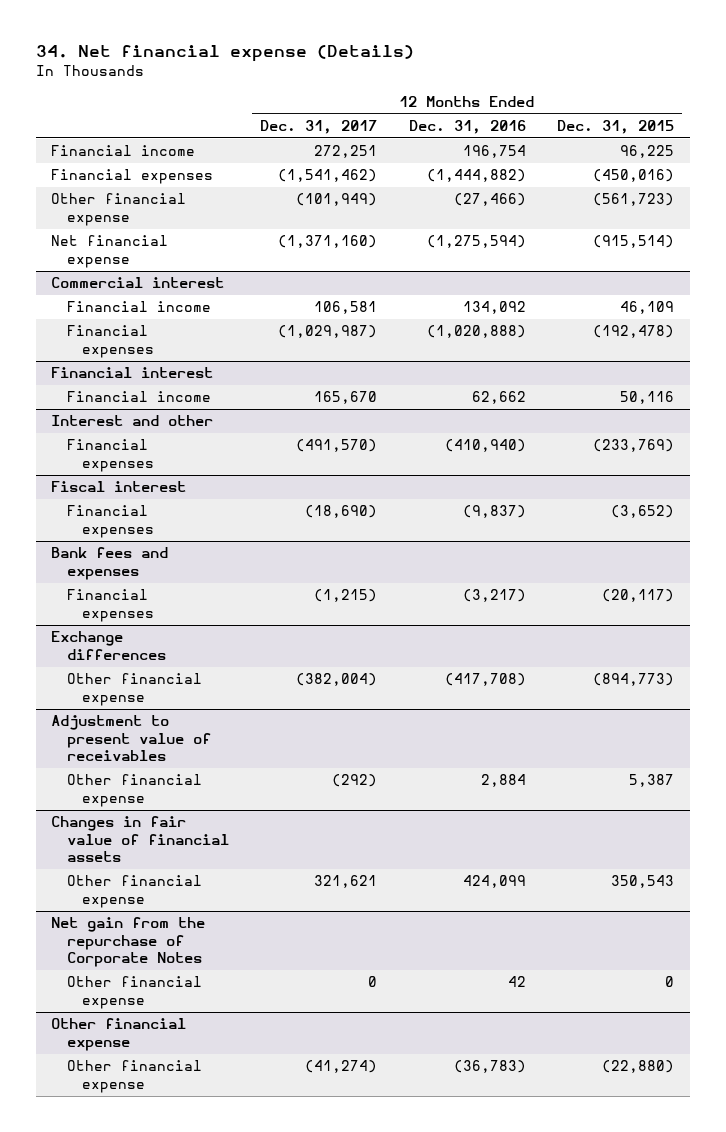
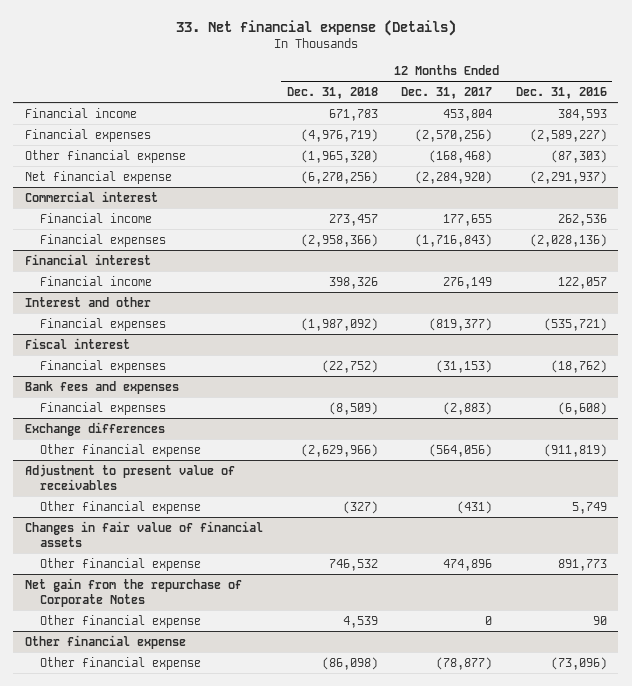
[35,45,414,63] 34. Net financial expense (Details) -> [175,20,456,37] 33. Net financial expense (Details)
[557,120,675,135] Dec. 31, 2015 -> none
none -> [286,87,378,100] Dec. 31, 2018
[314,145,378,159] 272,251 -> [443,108,493,121] 453,804
[462,145,526,159] 196,754 -> [557,108,607,121] 384,593
[278,169,378,183] (1,541,462) -> [415,128,493,142] (2,570,256)
[426,169,526,183] (1,444,882) -> [529,128,607,142] (2,589,227)
[296,193,378,207] (101,949) -> [429,149,493,163] (168,468)
[453,193,526,207] (27,466) -> [550,149,607,163] (87,303)
[278,235,378,249] (1,371,160) -> [415,170,493,184] (2,284,920)
[426,235,526,249] (1,275,594) -> [529,170,607,184] (2,291,937)
[314,301,378,315] 106,581 -> [443,213,493,226] 177,655
[462,301,526,315] 134,092 -> [557,213,607,226] 262,536
[278,325,378,339] (1,029,987) -> [415,233,493,247] (1,716,843)
[426,325,526,339] (1,020,888) -> [529,233,607,247] (2,028,136)
[314,391,378,405] 165,670 -> [443,276,493,289] 276,149
[471,391,526,405] 62,662 -> [557,276,607,289] 122,057
[296,439,378,453] (491,570) -> [429,317,493,331] (819,377)
[444,439,526,453] (410,940) -> [543,317,607,331] (535,721)
[305,505,378,519] (18,690) -> [436,359,493,373] (31,153)
[462,505,526,519] (9,837) -> [550,359,607,373] (18,762)
[314,589,378,603] (1,215) -> [443,401,493,415] (2,883)
[462,589,526,603] (3,217) -> [557,401,607,415] (6,608)
[296,673,378,687] (382,004) -> [429,443,493,457] (564,056)
[444,673,526,687] (417,708) -> [543,443,607,457] (911,819)
[332,774,378,788] (292) -> [457,500,493,514] (431)
[480,774,526,788] 2,884 -> [571,501,607,514] 5,749
[314,875,378,889] 321,621 -> [443,558,493,571] 474,896
[462,875,526,889] 424,099 -> [557,558,607,571] 891,773
[507,976,526,988] 42 -> [592,615,607,625] 90
[305,1060,378,1074] (41,274) -> [436,656,493,670] (78,877)
[453,1060,526,1074] (36,783) -> [550,656,607,670] (73,096)

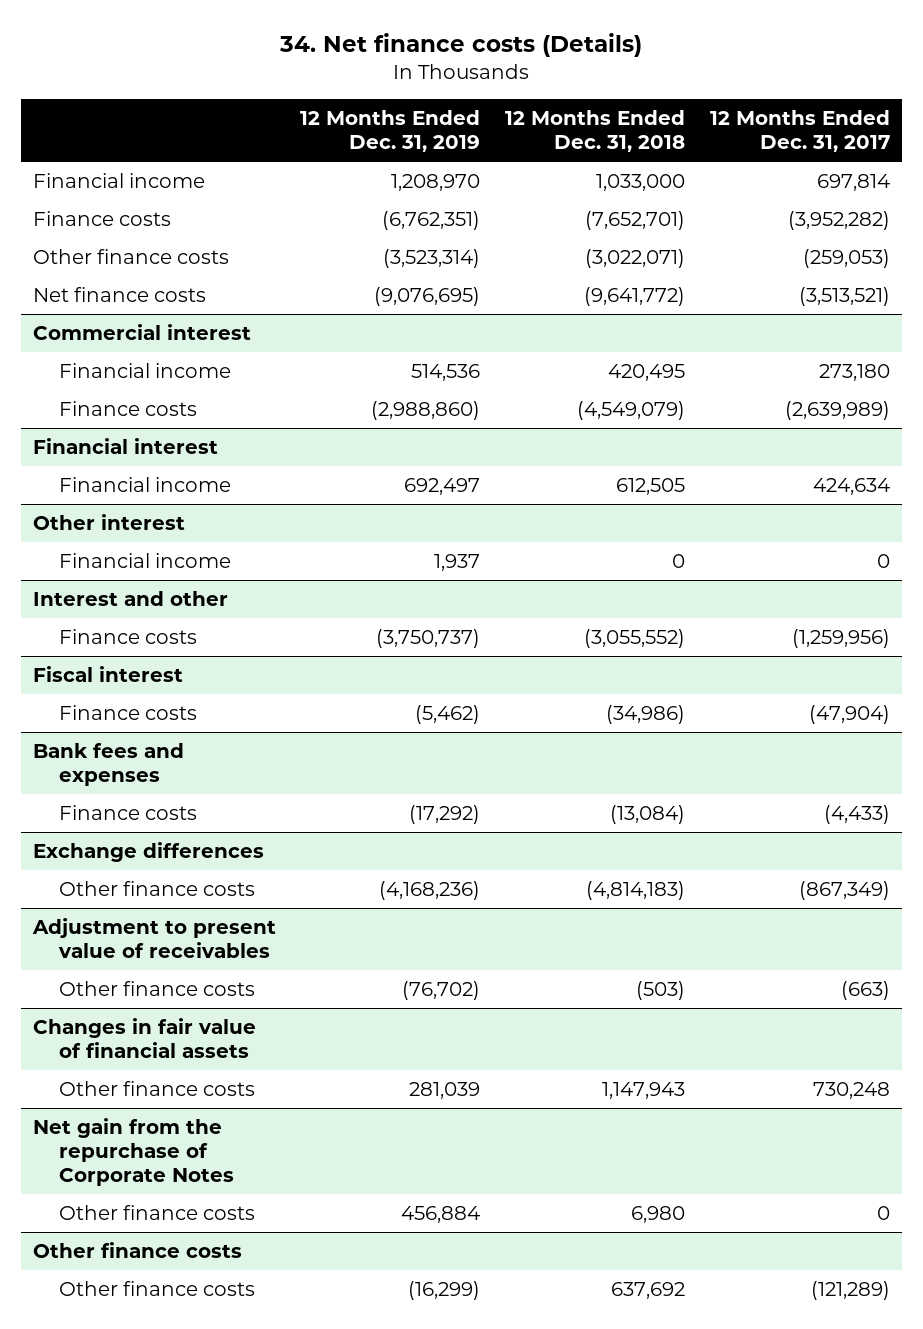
[175,20,456,37] 33. Net financial expense (Details) -> [279,32,643,57] 34. Net finance costs (Details)
[515,87,607,100] Dec. 31, 2016 -> none
none -> [300,110,481,153] 12 Months Ended Dec. 31, 2019
[25,128,152,142] Financial expenses -> none
[25,149,187,163] Other financial expense -> none
[328,108,378,121] 671,783 -> [596,174,686,192] 1,033,000
[443,108,493,121] 453,804 -> [816,174,890,192] 697,814
none -> [32,211,171,227] Finance costs
none -> [32,249,229,265] Other finance costs
[25,170,173,184] Net financial expense -> [32,287,206,303] Net finance costs
[300,170,378,184] (6,270,256) -> [584,287,686,307] (9,641,772)
[415,170,493,184] (2,284,920) -> [798,287,890,307] (3,513,521)
[39,233,166,247] Financial expenses -> none
[328,213,378,226] 273,457 -> [608,364,686,382] 420,495
[443,213,493,226] 177,655 -> [818,364,890,382] 273,180
none -> [58,401,197,417] Finance costs
[328,276,378,289] 398,326 -> [616,478,686,496] 612,505
[443,276,493,289] 276,149 -> [812,478,890,496] 424,634
none -> [32,514,185,531] Other interest
none -> [58,553,231,569] Financial income
[39,317,166,331] Financial expenses -> none
none -> [58,629,197,645] Finance costs
[39,359,166,373] Financial expenses -> none
none -> [58,705,197,721] Finance costs
[39,401,166,415] Financial expenses -> none
none -> [58,805,197,821] Finance costs
[39,443,201,457] Other financial expense -> none
none -> [58,881,255,897] Other finance costs
[39,500,201,514] Other financial expense -> none
none -> [58,981,255,997] Other finance costs
[39,557,201,571] Other financial expense -> none
none -> [58,1081,255,1097] Other finance costs
[39,614,201,628] Other financial expense -> none
[39,656,201,670] Other financial expense -> none
none -> [58,1205,255,1221] Other finance costs
[25,634,187,649] Other financial expense -> [32,1242,242,1259] Other finance costs
none -> [58,1281,255,1297] Other finance costs

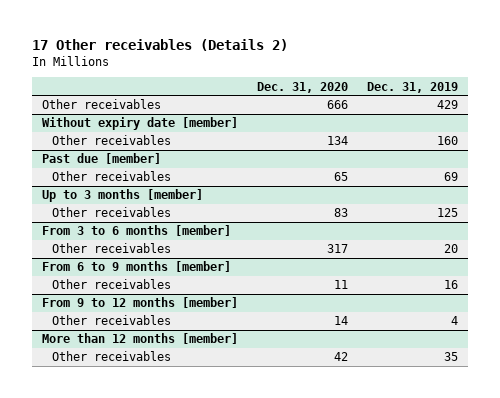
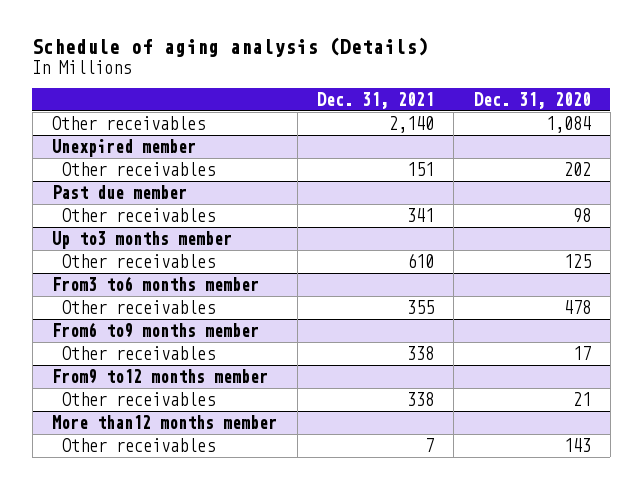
[32,39,289,52] 17 Other receivables (Details 2) -> [32,37,429,58] Schedule of aging analysis (Details)
[367,81,459,93] Dec. 31, 2019 -> none
none -> [316,91,434,109] Dec. 31, 2021
[327,100,349,110] 666 -> [545,116,591,134] 1,084
[41,117,238,131] Without expiry date [member] -> [52,139,197,158] Unexpired member
[327,136,349,146] 134 -> [563,162,591,177] 202
[41,153,161,165] Past due [member] -> [52,185,188,200] Past due member
[334,172,349,182] 65 -> [572,208,591,224] 98
[41,189,203,203] Up to 3 months [member] -> [52,231,233,250] Up to3 months member
[334,208,349,218] 83 -> [563,254,591,269] 125
[41,225,231,237] From 3 to 6 months [member] -> [52,276,260,292] From3 to6 months member
[327,244,349,254] 317 -> [563,300,591,315] 478
[41,261,231,273] From 6 to 9 months [member] -> [52,322,260,339] From6 to9 months member
[334,280,349,290] 11 -> [572,346,591,361] 17
[41,297,238,309] From 9 to 12 months [member] -> [52,369,269,385] From9 to12 months member
[334,316,349,326] 14 -> [572,392,591,407] 21
[41,333,238,345] More than 12 months [member] -> [52,415,278,430] More than12 months member
[334,352,349,362] 42 -> [563,438,591,453] 143

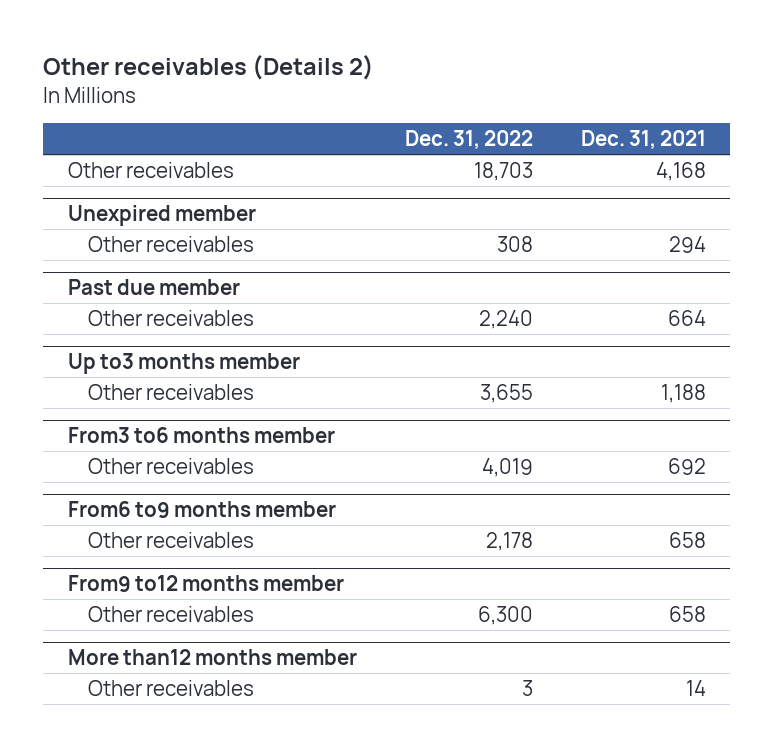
[32,37,429,58] Schedule of aging analysis (Details) -> [43,55,375,81] Other receivables (Details 2)
[473,91,591,109] Dec. 31, 2020 -> none
none -> [404,130,533,150] Dec. 31, 2022
[388,116,434,134] 2,140 -> [656,161,707,181] 4,168
[406,162,434,177] 151 -> [669,235,707,253] 294
[406,208,434,223] 341 -> [668,309,707,326] 664
[406,253,434,269] 610 -> [661,383,707,403] 1,188
[406,300,434,315] 355 -> [668,457,707,475] 692
[406,346,434,361] 338 -> [669,531,707,548] 658
[406,392,434,407] 338 -> [669,605,707,622] 658
[424,438,434,453] 7 -> [686,679,707,696] 14

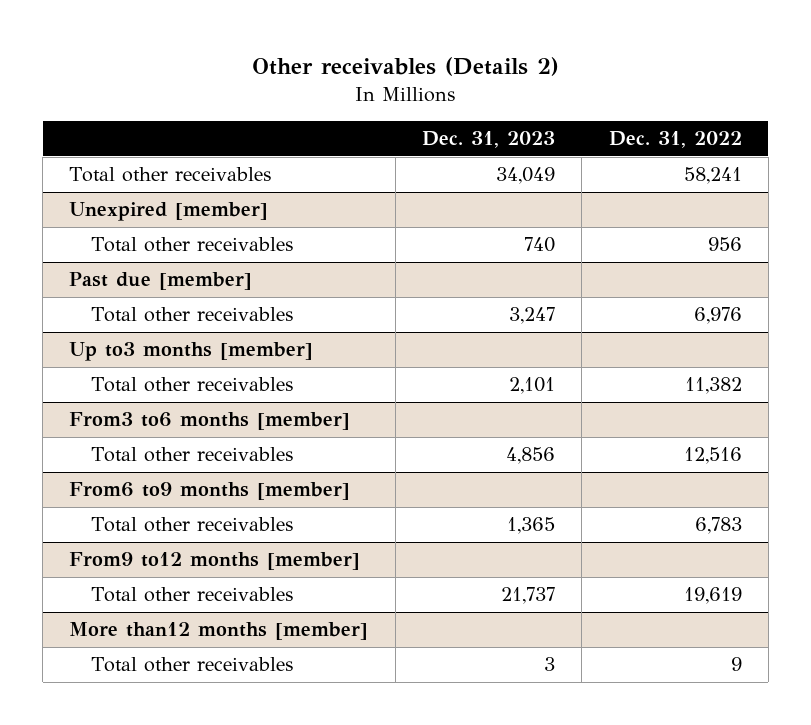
[581,130,707,150] Dec. 31, 2021 -> none
none -> [421,131,555,149] Dec. 31, 2023
[67,161,234,178] Other receivables -> [69,167,272,183] Total other receivables
[473,161,533,181] 18,703 -> [683,167,742,185] 58,241
[67,205,256,227] Unexpired member -> [69,202,269,222] Unexpired [member]
[88,235,255,252] Other receivables -> [90,237,293,253] Total other receivables
[496,235,533,252] 308 -> [707,237,742,252] 956
[67,279,240,296] Past due member -> [69,272,253,291] Past due [member]
[88,309,255,326] Other receivables -> [90,307,293,323] Total other receivables
[478,309,533,329] 2,240 -> [693,307,742,325] 6,976
[67,353,300,375] Up to3 months member -> [69,342,314,362] Up to3 months [member]
[88,383,255,400] Other receivables -> [90,377,293,393] Total other receivables
[479,383,533,403] 3,655 -> [684,377,742,395] 11,382
[67,427,335,444] From3 to6 months member -> [69,412,351,431] From3 to6 months [member]
[88,457,255,474] Other receivables -> [90,447,293,463] Total other receivables
[481,457,533,477] 4,019 -> [683,447,742,465] 12,516
[67,501,336,519] From6 to9 months member -> [69,482,351,501] From6 to9 months [member]
[88,531,255,548] Other receivables -> [90,517,293,533] Total other receivables
[485,531,533,551] 2,178 -> [694,517,742,535] 6,783
[67,575,344,593] From9 to12 months member -> [69,552,361,571] From9 to12 months [member]
[88,605,255,622] Other receivables -> [90,587,293,603] Total other receivables
[477,605,533,625] 6,300 -> [683,587,742,605] 19,619
[67,649,357,666] More than12 months member -> [69,622,369,641] More than12 months [member]
[88,679,255,696] Other receivables -> [90,657,293,673] Total other receivables
[521,679,533,696] 3 -> [730,657,742,672] 9

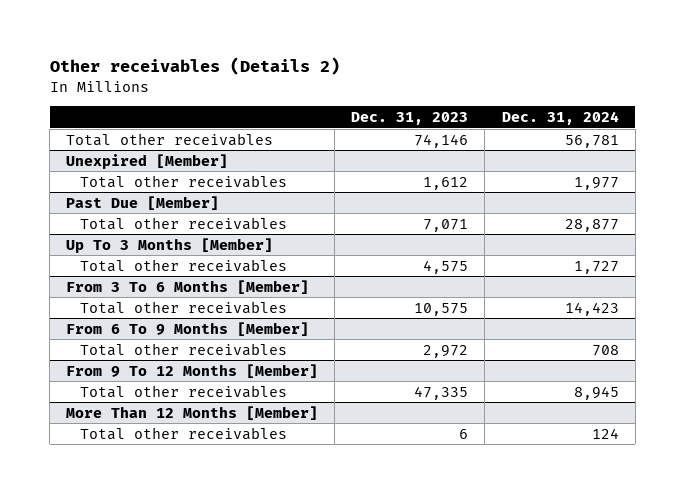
[608,131,742,149] Dec. 31, 2022 -> none
none -> [501,111,619,126] Dec. 31, 2024
[495,167,555,185] 34,049 -> [414,133,469,148] 74,146
[69,202,269,222] Unexpired [member] -> [66,153,229,169] Unexpired [Member]
[523,237,555,253] 740 -> [423,176,469,190] 1,612
[69,272,253,291] Past due [member] -> [66,195,220,210] Past Due [Member]
[508,307,555,325] 3,247 -> [423,218,469,232] 7,071
[69,342,314,362] Up to3 months [member] -> [66,237,274,253] Up To 3 Months [Member]
[508,377,555,395] 2,101 -> [423,259,469,274] 4,575
[69,412,351,431] From3 to6 months [member] -> [66,279,310,294] From 3 To 6 Months [Member]
[505,447,555,465] 4,856 -> [414,302,469,316] 10,575
[69,482,351,501] From6 to9 months [member] -> [66,321,310,336] From 6 To 9 Months [Member]
[506,517,555,535] 1,365 -> [423,344,469,358] 2,972
[69,552,361,571] From9 to12 months [member] -> [66,363,319,378] From 9 To 12 Months [Member]
[500,587,555,605] 21,737 -> [414,385,469,400] 47,335
[69,622,369,641] More than12 months [member] -> [66,405,319,420] More Than 12 Months [Member]
[543,657,555,672] 3 -> [459,428,469,439] 6

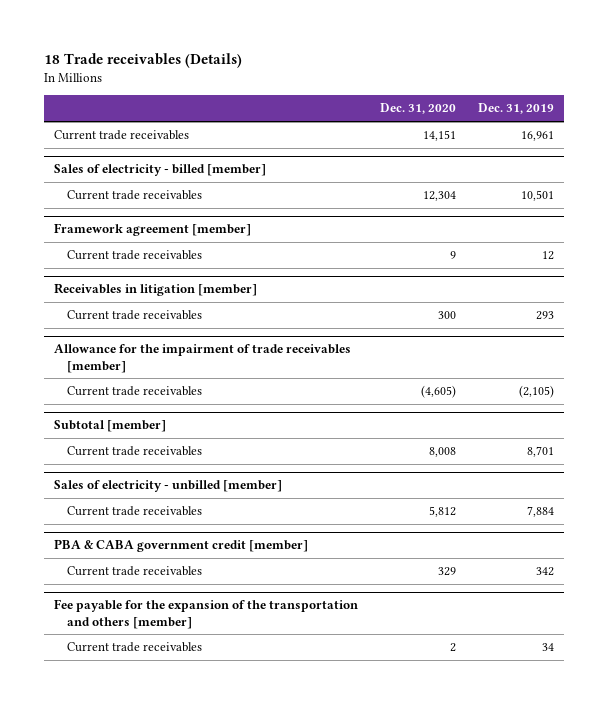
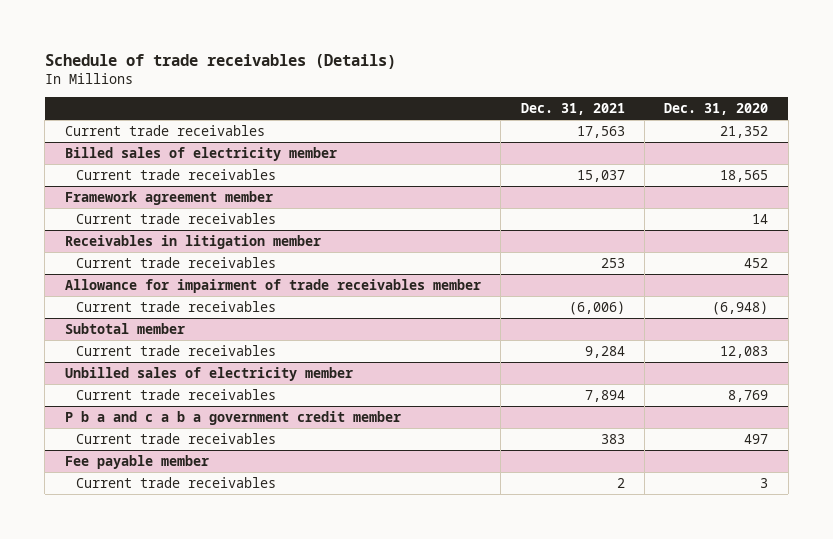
[43,53,242,69] 18 Trade receivables (Details) -> [44,53,396,69] Schedule of trade receivables (Details)
[477,103,554,115] Dec. 31, 2019 -> none
none -> [520,102,625,115] Dec. 31, 2021
[423,130,457,142] 14,151 -> [720,125,769,138] 21,352
[54,164,267,177] Sales of electricity - billed [member] -> [64,146,337,161] Billed sales of electricity member
[423,191,457,202] 12,304 -> [720,169,769,182] 18,565
[54,223,252,237] Framework agreement [member] -> [64,190,273,205] Framework agreement member
[450,251,457,260] 9 -> [752,213,769,224] 14
[54,283,258,297] Receivables in litigation [member] -> [64,234,321,249] Receivables in litigation member
[438,311,457,320] 300 -> [744,257,769,268] 452
[54,344,352,373] Allowance for the impairment of trade receivables [member] -> [64,278,481,293] Allowance for impairment of trade receivables member
[421,385,457,399] (4,605) -> [712,300,769,315] (6,948)
[54,420,167,433] Subtotal [member] -> [64,322,185,334] Subtotal member
[429,447,457,458] 8,008 -> [720,345,769,358] 12,083
[54,480,283,493] Sales of electricity - unbilled [member] -> [64,366,353,381] Unbilled sales of electricity member
[429,506,457,518] 5,812 -> [728,389,769,402] 8,769
[54,539,309,553] PBA & CABA government credit [member] -> [64,410,401,425] P b a and c a b a government credit member
[438,567,457,577] 329 -> [744,433,769,444] 497
[54,599,359,629] Fee payable for the expansion of the transportation and others [member] -> [64,454,209,469] Fee payable member
[450,643,457,653] 2 -> [760,477,769,488] 3

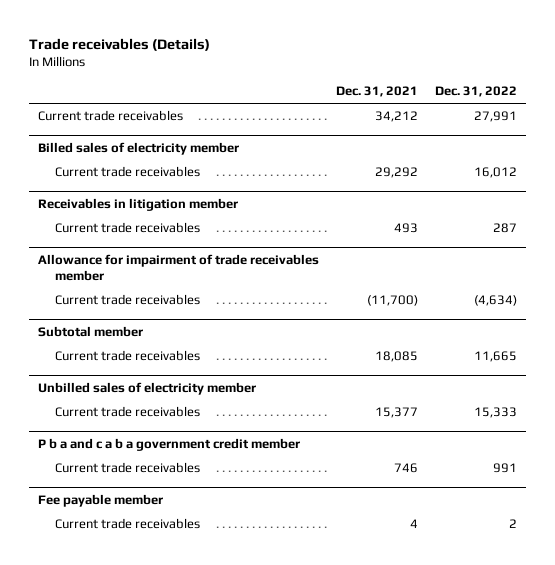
[44,53,396,69] Schedule of trade receivables (Details) -> [29,37,211,51] Trade receivables (Details)
[664,102,769,115] Dec. 31, 2020 -> none
none -> [435,86,518,98] Dec. 31, 2022
[576,125,625,138] 17,563 -> [375,111,419,123] 34,212
[64,190,273,205] Framework agreement member -> none
[76,212,277,224] Current trade receivables -> none
[576,169,625,182] 15,037 -> [375,167,419,179] 29,292
[600,257,625,268] 253 -> [394,223,419,234] 493
[568,300,625,315] (6,006) -> [367,295,419,307] (11,700)
[584,345,625,358] 9,284 -> [375,351,419,363] 18,085
[584,389,625,402] 7,894 -> [375,407,419,419] 15,377
[600,433,625,444] 383 -> [394,463,419,474] 746
[616,477,625,488] 2 -> [410,519,419,529] 4

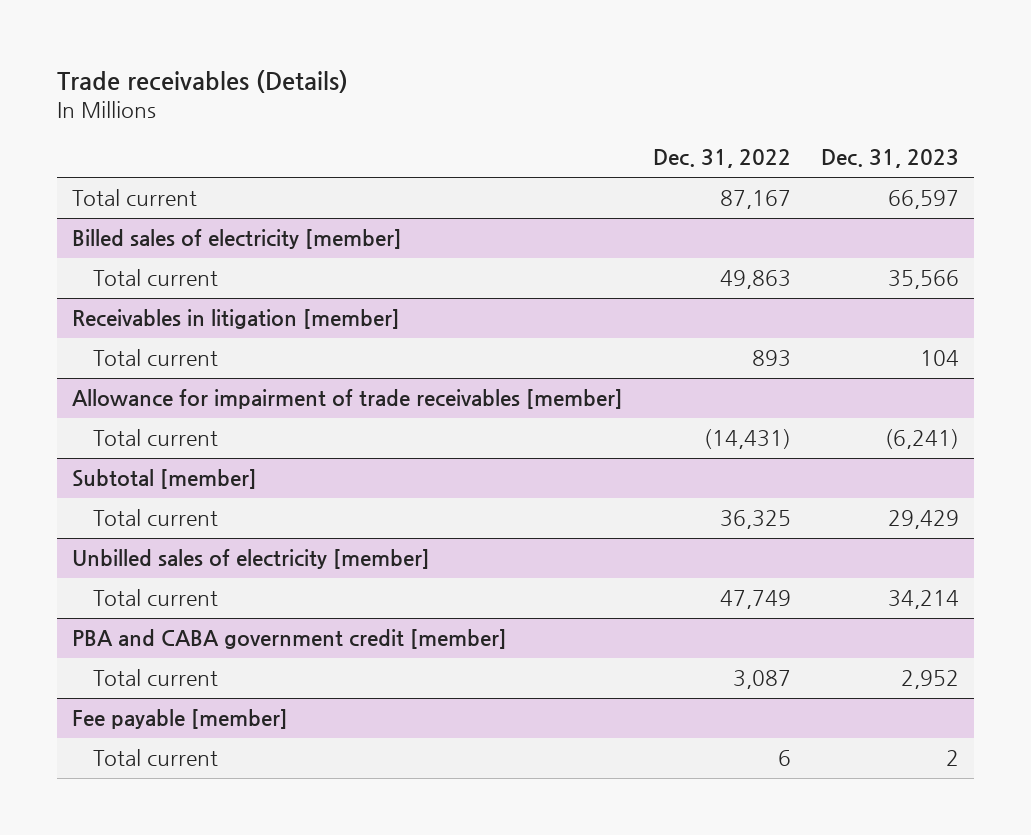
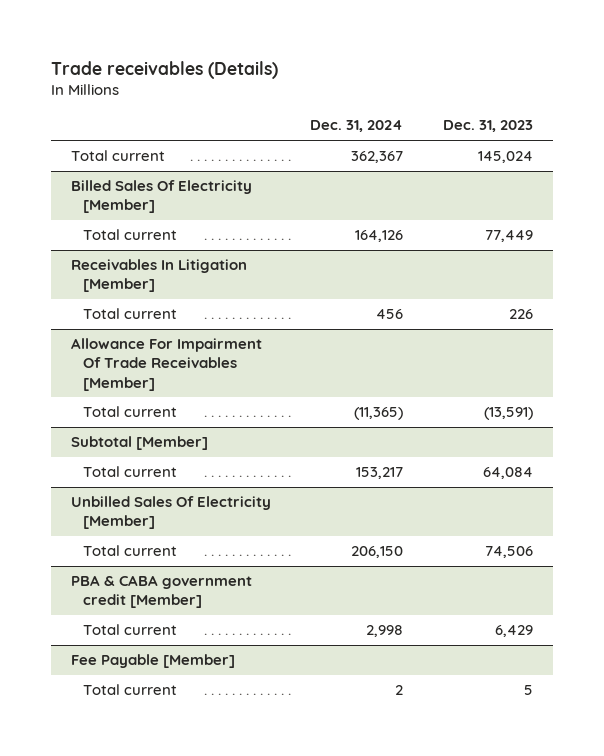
[652,149,791,169] Dec. 31, 2022 -> none
none -> [310,120,404,133] Dec. 31, 2024
[888,190,960,210] 66,597 -> [477,151,533,164] 145,024
[71,229,402,250] Billed sales of electricity [member] -> [70,180,252,214] Billed Sales Of Electricity [Member]
[888,270,960,290] 35,566 -> [484,230,533,243] 77,449
[71,309,400,330] Receivables in litigation [member] -> [70,259,247,293] Receivables In Litigation [Member]
[920,350,960,367] 104 -> [508,309,533,320] 226
[71,389,623,410] Allowance for impairment of trade receivables [member] -> [70,338,262,391] Allowance For Impairment Of Trade Receivables [Member]
[885,429,960,450] (6,241) -> [483,407,533,421] (13,591)
[71,469,257,490] Subtotal [member] -> [70,436,208,451] Subtotal [Member]
[888,510,960,530] 29,429 -> [482,467,533,480] 64,084
[71,549,430,570] Unbilled sales of electricity [member] -> [70,496,271,530] Unbilled Sales Of Electricity [Member]
[888,590,960,610] 34,214 -> [484,546,533,559] 74,506
[71,629,507,650] PBA and CABA government credit [member] -> [70,575,252,609] PBA & CABA government credit [Member]
[901,670,960,690] 2,952 -> [494,625,533,638] 6,429
[71,709,288,730] Fee payable [member] -> [70,654,235,669] Fee Payable [Member]
[946,750,960,767] 2 -> [523,685,533,696] 5

